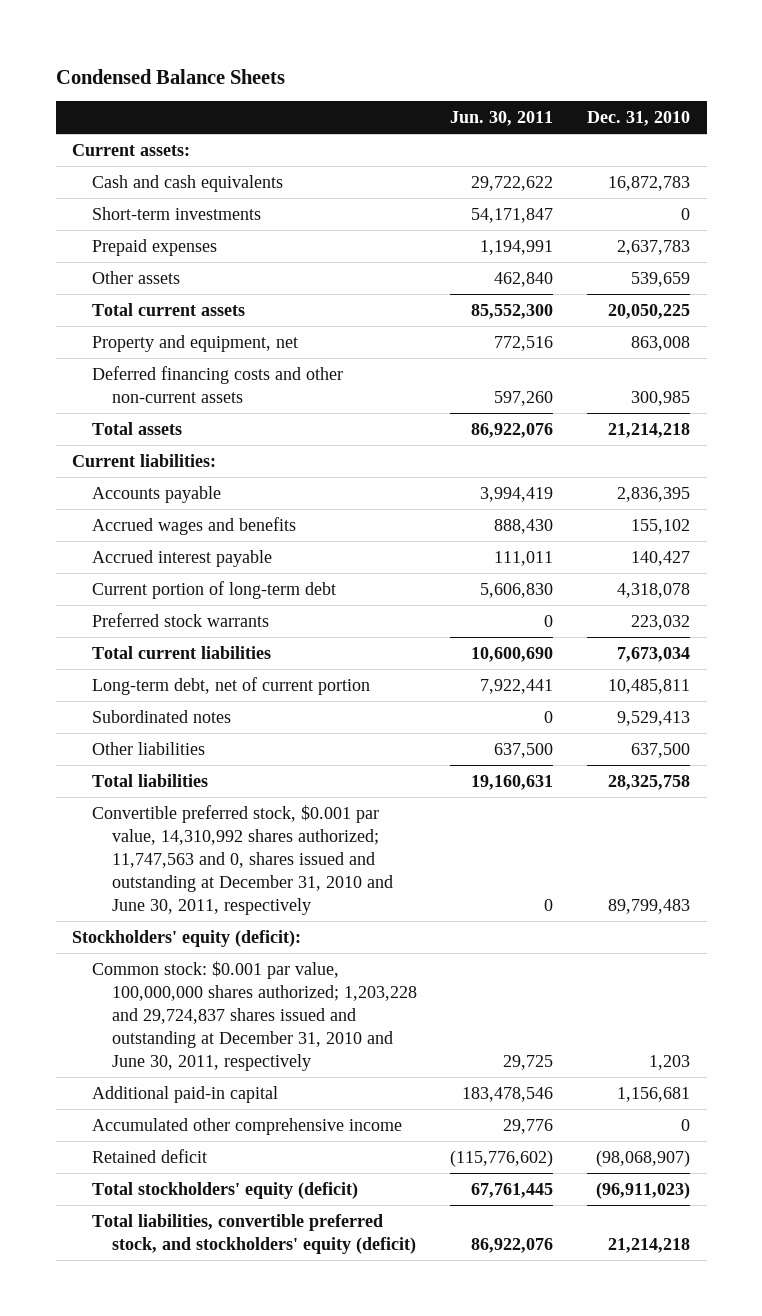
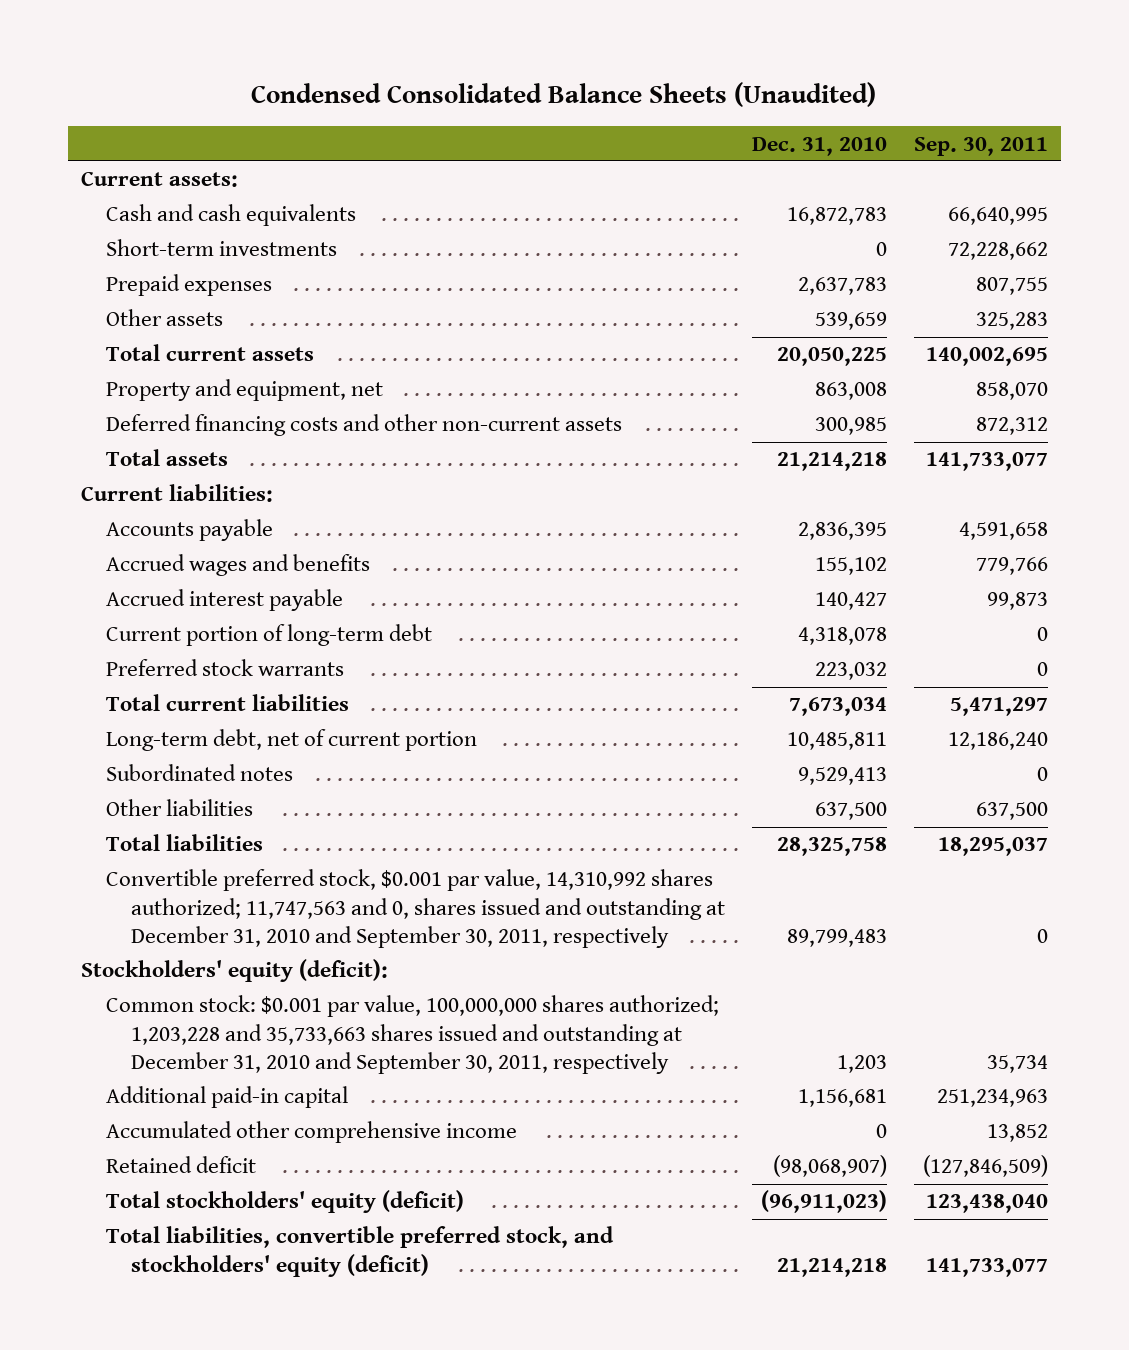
[55,68,285,84] Condensed Balance Sheets -> [251,82,877,108] Condensed Consolidated Balance Sheets (Unaudited)
[450,111,554,127] Jun. 30, 2011 -> none
none -> [913,136,1048,156] Sep. 30, 2011
[92,804,393,915] Convertible preferred stock, $0.001 par value, 14,310,992 shares authorized; 11,747,563 and 0, shares issued and outstanding at December 31, 2010 and June 30, 2011, respectively -> [106,869,726,948] Convertible preferred stock, $0.001 par value, 14,310,992 shares authorized; 11,747,563 and 0, shares issued and outstanding at December 31, 2010 and September 30, 2011, respectively
[92,960,417,1071] Common stock: $0.001 par value, 100,000,000 shares authorized; 1,203,228 and 29,724,837 shares issued and outstanding at December 31, 2010 and June 30, 2011, respectively -> [106,995,720,1074] Common stock: $0.001 par value, 100,000,000 shares authorized; 1,203,228 and 35,733,663 shares issued and outstanding at December 31, 2010 and September 30, 2011, respectively

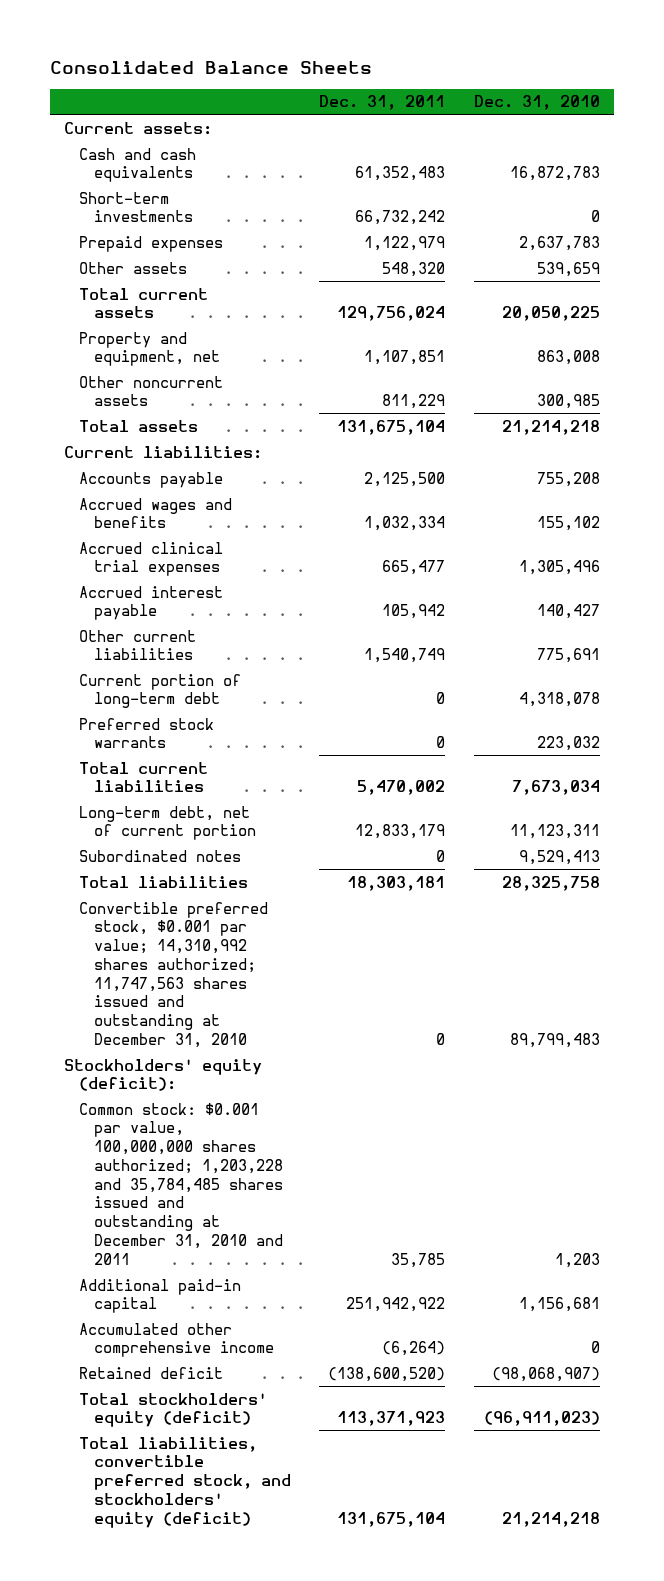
[251,82,877,108] Condensed Consolidated Balance Sheets (Unaudited) -> [50,60,373,74] Consolidated Balance Sheets
[913,136,1048,156] Sep. 30, 2011 -> none
none -> [319,95,446,111] Dec. 31, 2011
[106,414,623,437] Deferred financing costs and other non-current assets -> [79,375,224,407] Other noncurrent assets
[798,522,888,541] 2,836,395 -> [536,471,600,487] 755,208
none -> [79,541,224,577] Accrued clinical trial expenses
none -> [79,629,197,661] Other current liabilities
[787,732,888,751] 10,485,811 -> [509,824,600,840] 11,123,311
[106,799,254,817] Other liabilities -> none
[106,869,726,948] Convertible preferred stock, $0.001 par value, 14,310,992 shares authorized; 11,747,563 and 0, shares issued and outstanding at December 31, 2010 and September 30, 2011, respectively -> [79,901,269,1048] Convertible preferred stock, $0.001 par value; 14,310,992 shares authorized; 11,747,563 shares issued and outstanding at December 31, 2010
[106,995,720,1074] Common stock: $0.001 par value, 100,000,000 shares authorized; 1,203,228 and 35,733,663 shares issued and outstanding at December 31, 2010 and September 30, 2011, respectively -> [79,1102,283,1265] Common stock: $0.001 par value, 100,000,000 shares authorized; 1,203,228 and 35,784,485 shares issued and outstanding at December 31, 2010 and 2011

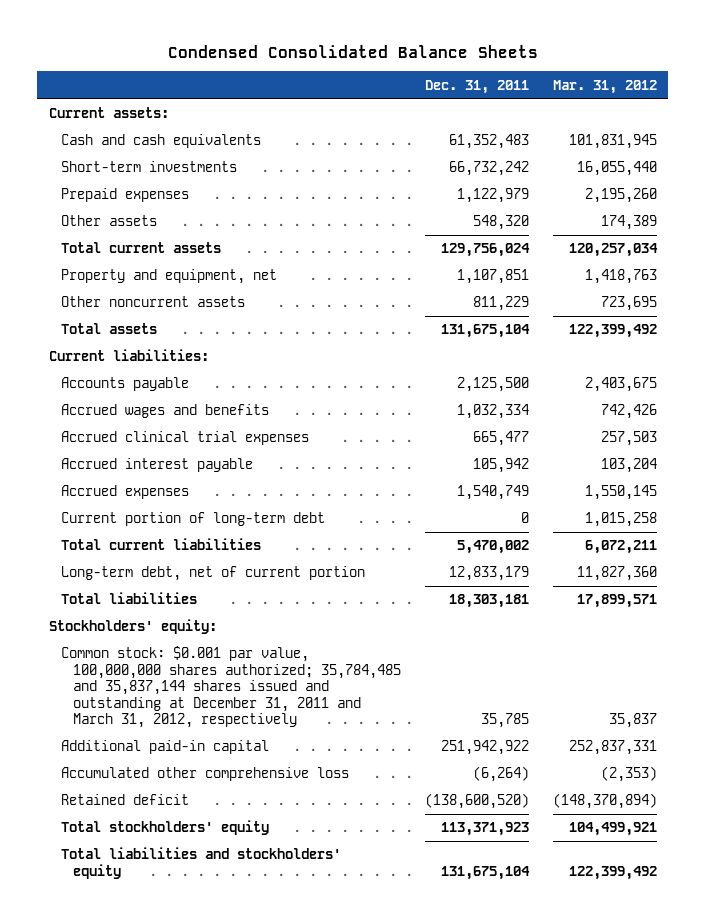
[50,60,373,74] Consolidated Balance Sheets -> [167,44,538,58] Condensed Consolidated Balance Sheets
[473,95,600,111] Dec. 31, 2010 -> none
none -> [552,79,657,94] Mar. 31, 2012
[79,629,197,661] Other current liabilities -> [61,485,190,500] Accrued expenses
[79,717,215,749] Preferred stock warrants -> none
[79,849,242,862] Subordinated notes -> none
[79,901,269,1048] Convertible preferred stock, $0.001 par value; 14,310,992 shares authorized; 11,747,563 shares issued and outstanding at December 31, 2010 -> none
[64,1058,263,1092] Stockholders' equity (deficit): -> [48,619,217,635] Stockholders' equity:
[79,1102,283,1265] Common stock: $0.001 par value, 100,000,000 shares authorized; 1,203,228 and 35,784,485 shares issued and outstanding at December 31, 2010 and 2011 -> [61,646,402,729] Common stock: $0.001 par value, 100,000,000 shares authorized; 35,784,485 and 35,837,144 shares issued and outstanding at December 31, 2011 and March 31, 2012, respectively
[79,1322,274,1358] Accumulated other comprehensive income -> [61,767,350,782] Accumulated other comprehensive loss
[79,1392,268,1428] Total stockholders' equity (deficit) -> [61,820,270,836] Total stockholders' equity
[79,1436,291,1528] Total liabilities, convertible preferred stock, and stockholders' equity (deficit) -> [61,847,342,879] Total liabilities and stockholders' equity

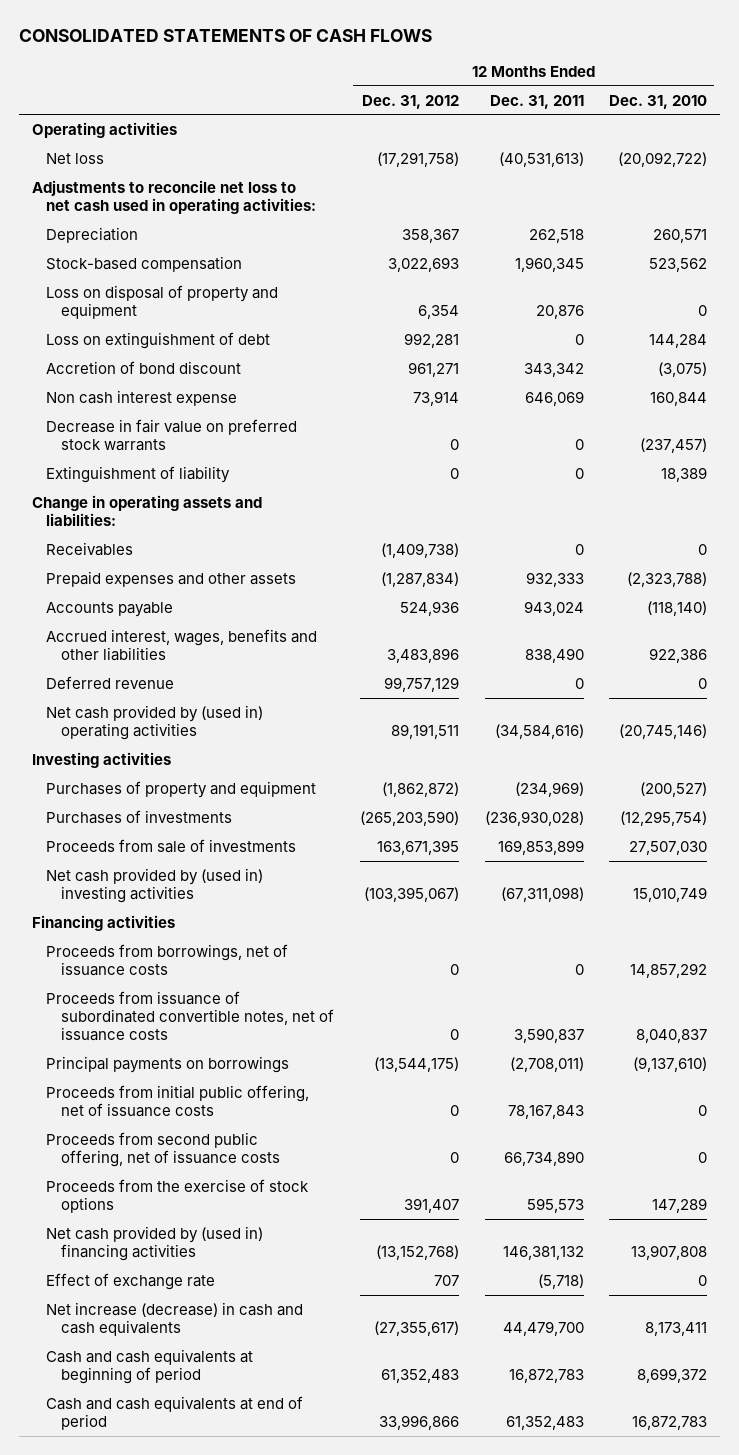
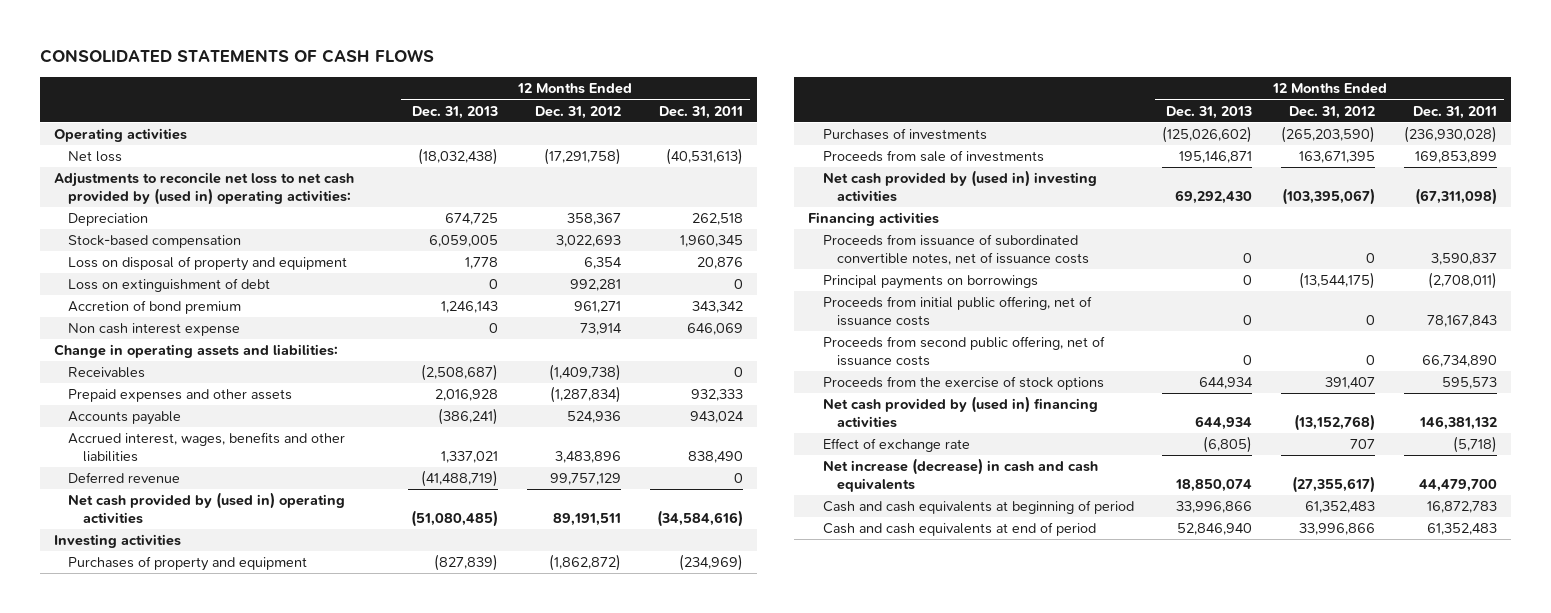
[609,94,708,109] Dec. 31, 2010 -> none
none -> [412,105,499,119] Dec. 31, 2013
[31,179,317,214] Adjustments to reconcile net loss to net cash used in operating activities: -> [53,172,354,205] Adjustments to reconcile net loss to net cash provided by (used in) operating activities:
[46,360,242,374] Accretion of bond discount -> [68,300,242,315] Accretion of bond premium
[46,418,298,451] Decrease in fair value on preferred stock warrants -> none
[46,465,231,483] Extinguishment of liability -> none
[46,943,289,976] Proceeds from borrowings, net of issuance costs -> none

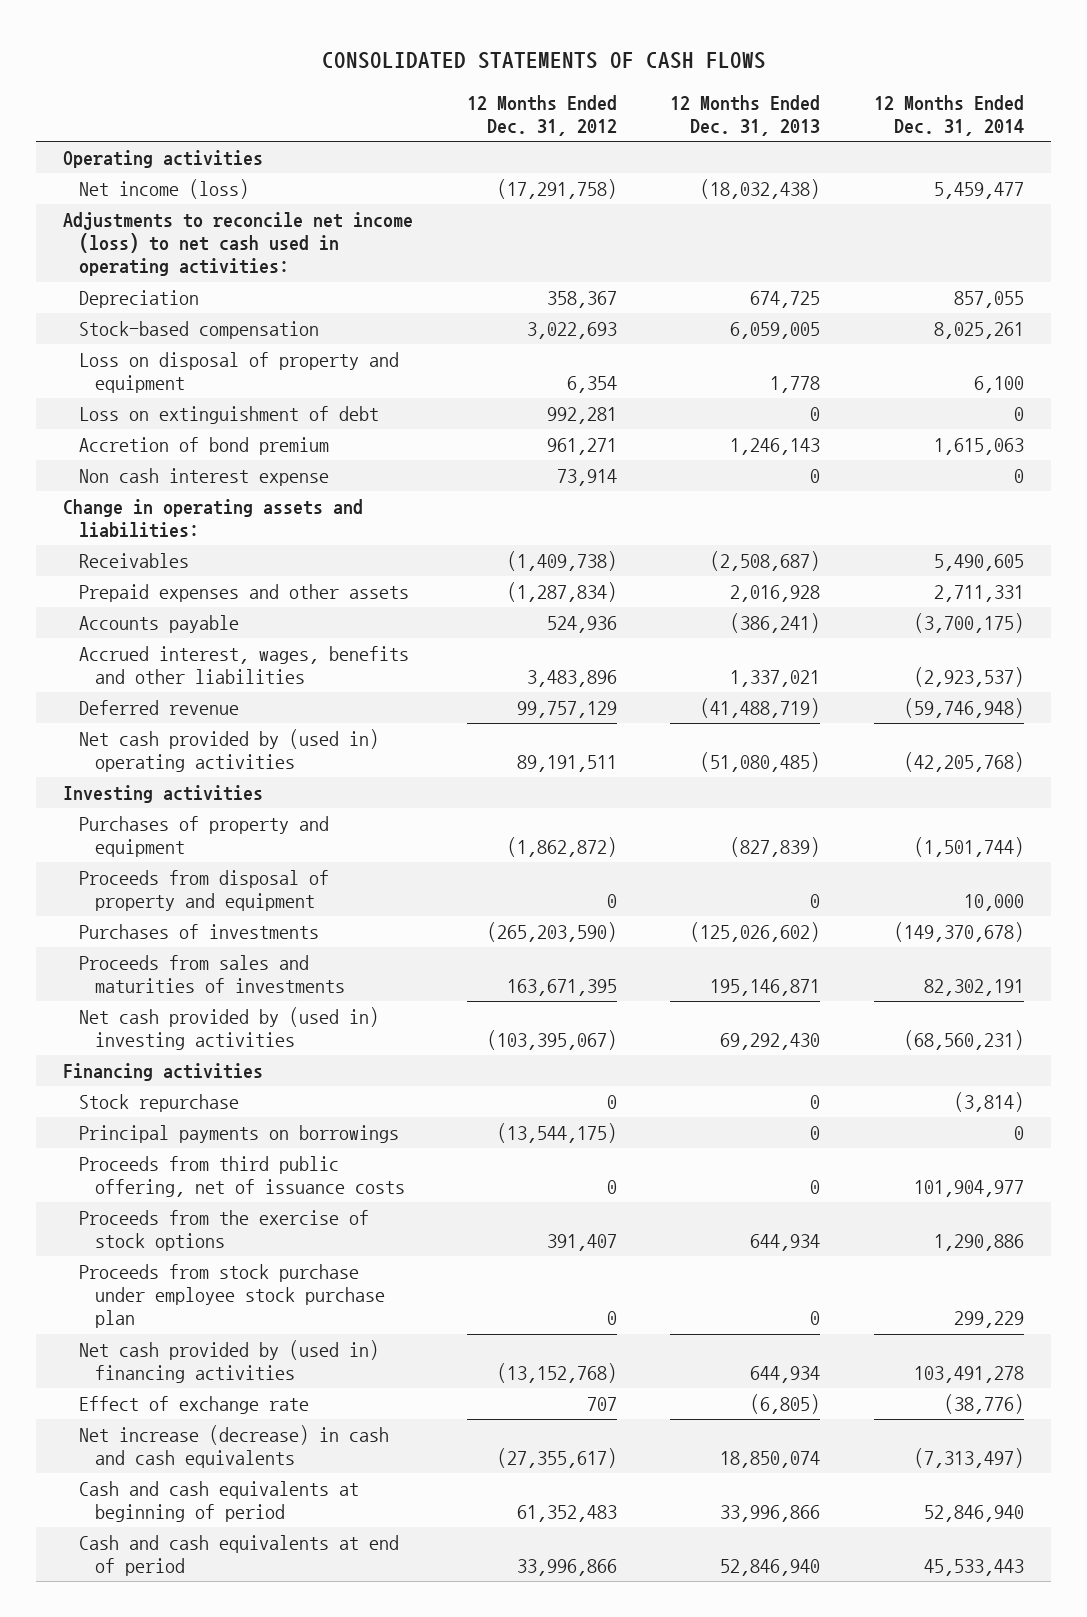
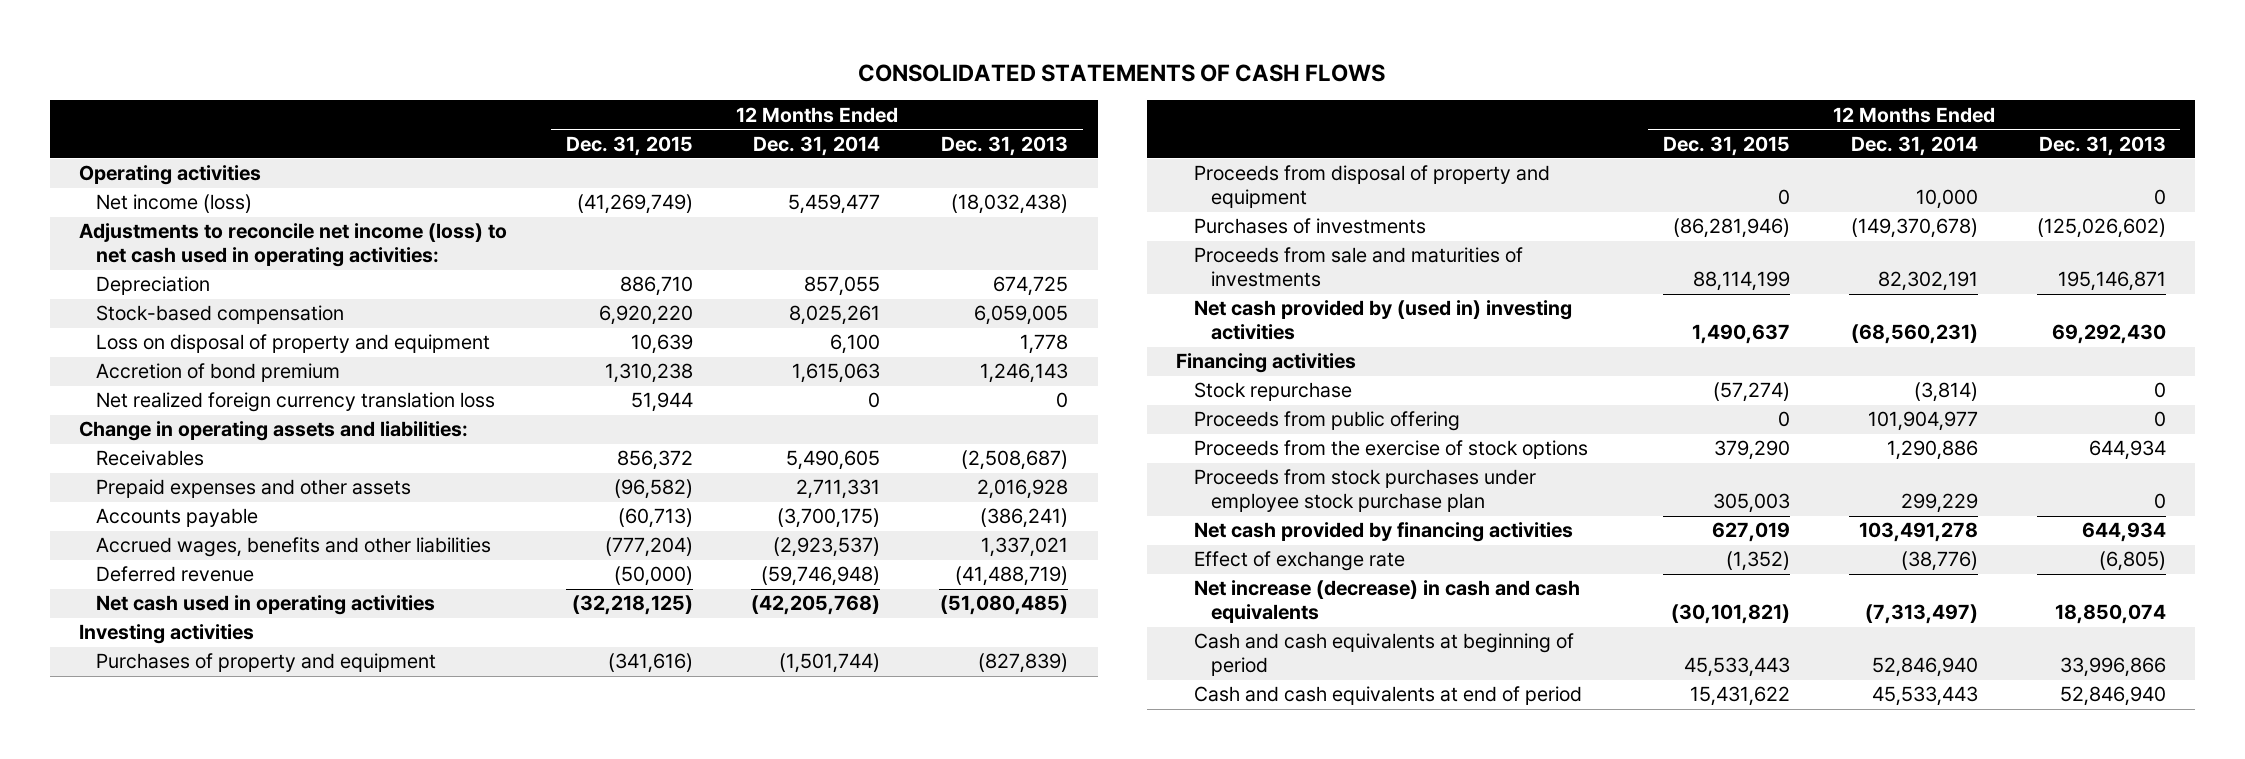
[466,94,617,136] 12 Months Ended Dec. 31, 2012 -> none
none -> [565,135,693,156] Dec. 31, 2015
[78,405,379,424] Loss on extinguishment of debt -> none
[78,467,329,486] Non cash interest expense -> none
none -> [96,392,496,413] Net realized foreign currency translation loss
[78,645,409,685] Accrued interest, wages, benefits and other liabilities -> [96,537,492,558] Accrued wages, benefits and other liabilities
[78,728,379,773] Net cash provided by (used in) operating activities -> [96,595,436,616] Net cash used in operating activities
[78,954,345,994] Proceeds from sales and maturities of investments -> [1193,247,1523,288] Proceeds from sale and maturities of investments
[78,1124,399,1143] Principal payments on borrowings -> none
[78,1155,405,1198] Proceeds from third public offering, net of issuance costs -> [1193,411,1460,432] Proceeds from public offering
[78,1263,385,1329] Proceeds from stock purchase under employee stock purchase plan -> [1193,469,1536,513] Proceeds from stock purchases under employee stock purchase plan
[78,1339,379,1384] Net cash provided by (used in) financing activities -> [1193,522,1573,543] Net cash provided by financing activities

